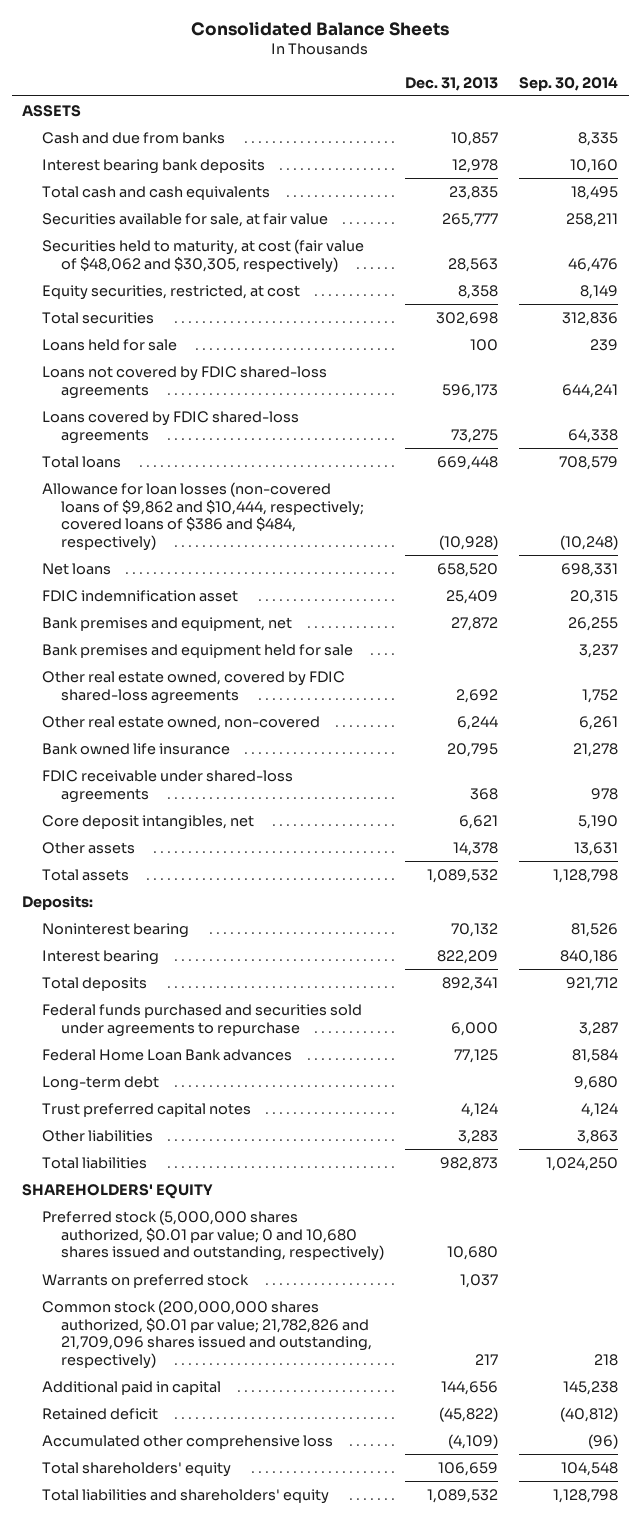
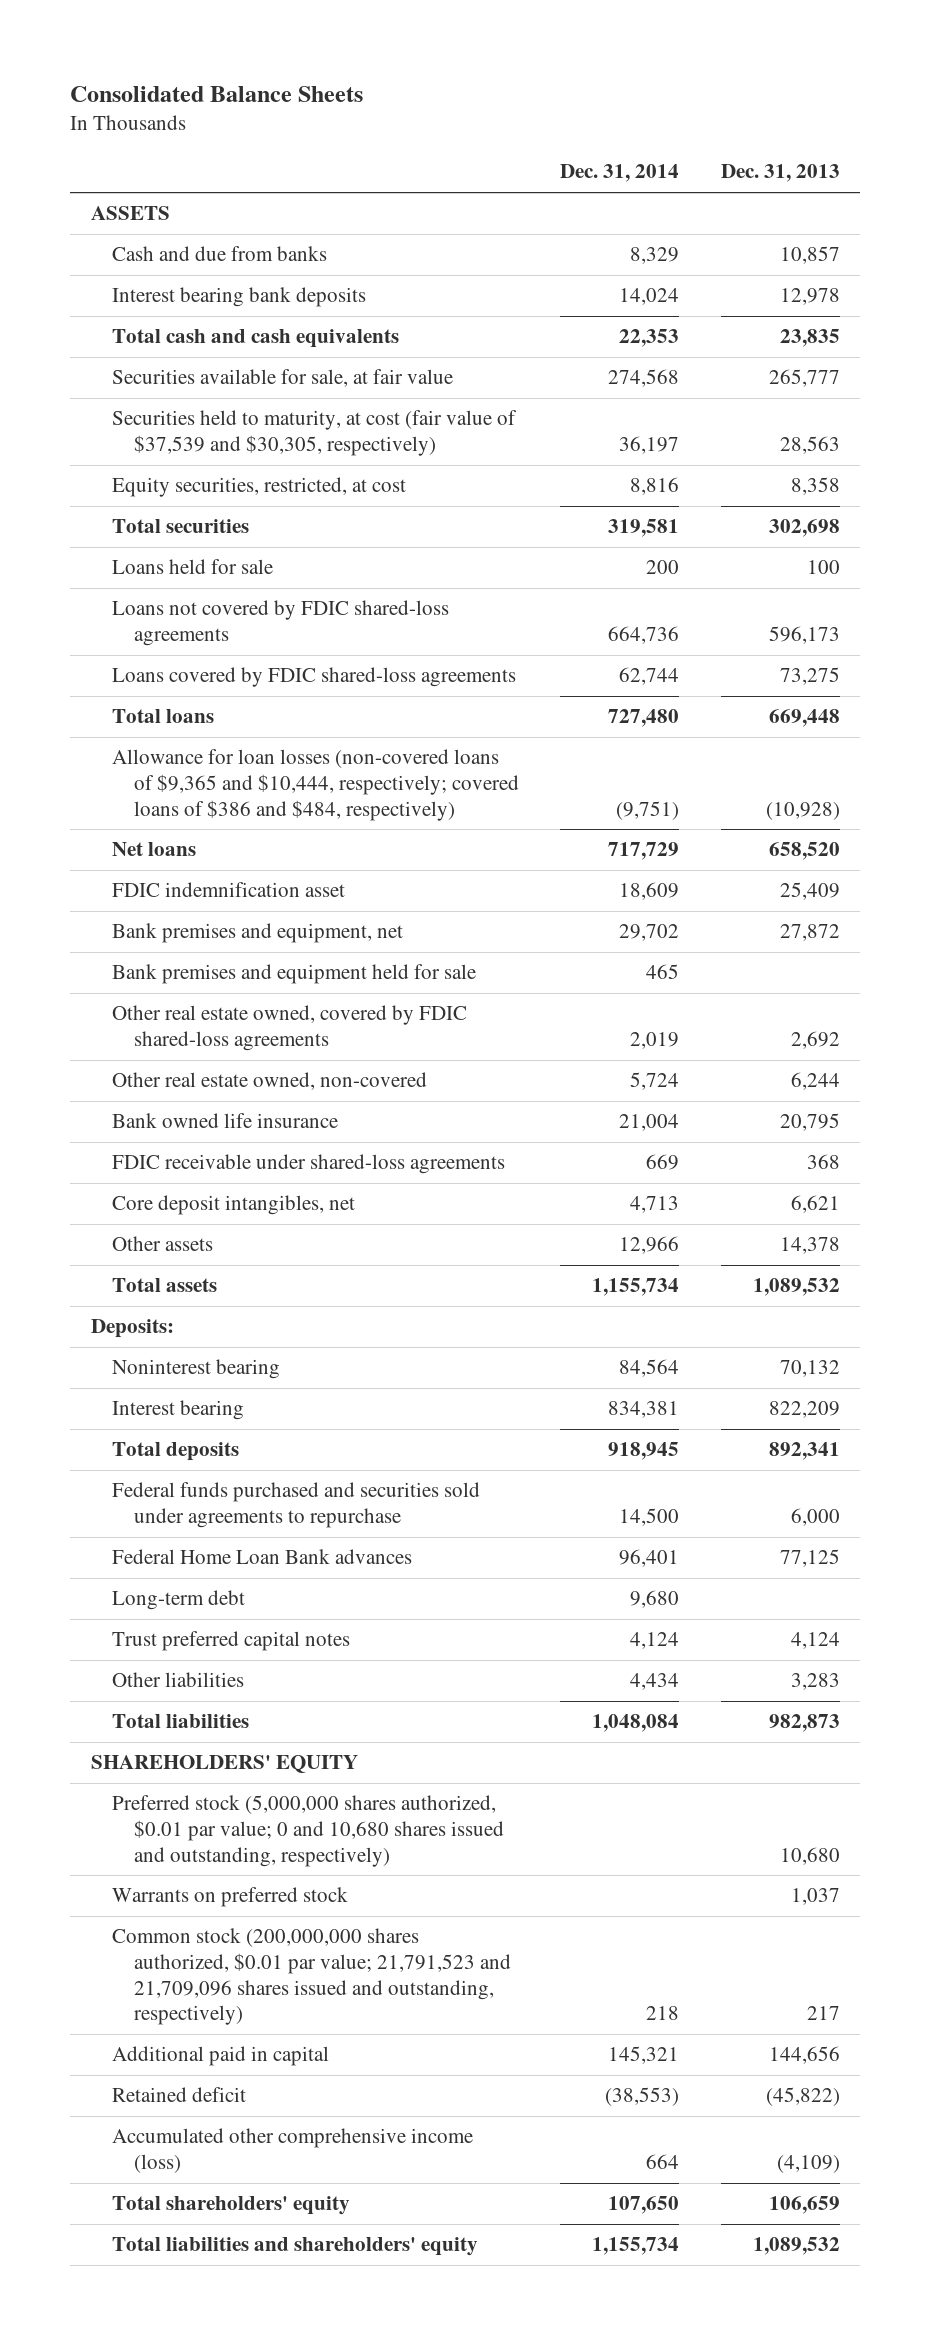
[519,76,619,91] Sep. 30, 2014 -> none
none -> [560,164,680,183] Dec. 31, 2014
[41,238,364,273] Securities held to maturity, at cost (fair value of $48,062 and $30,305, respectively) -> [112,410,518,456] Securities held to maturity, at cost (fair value of $37,539 and $30,305, respectively)
[41,481,365,552] Allowance for loan losses (non-covered loans of $9,862 and $10,444, respectively; covered loans of $386 and $484, respectively) -> [112,749,520,821] Allowance for loan losses (non-covered loans of $9,365 and $10,444, respectively; covered loans of $386 and $484, respectively)
[41,1299,373,1370] Common stock (200,000,000 shares authorized, $0.01 par value; 21,782,826 and 21,709,096 shares issued and outstanding, respectively) -> [112,1928,512,2026] Common stock (200,000,000 shares authorized, $0.01 par value; 21,791,523 and 21,709,096 shares issued and outstanding, respectively)
[41,1434,333,1449] Accumulated other comprehensive loss -> [112,2128,474,2173] Accumulated other comprehensive income (loss)

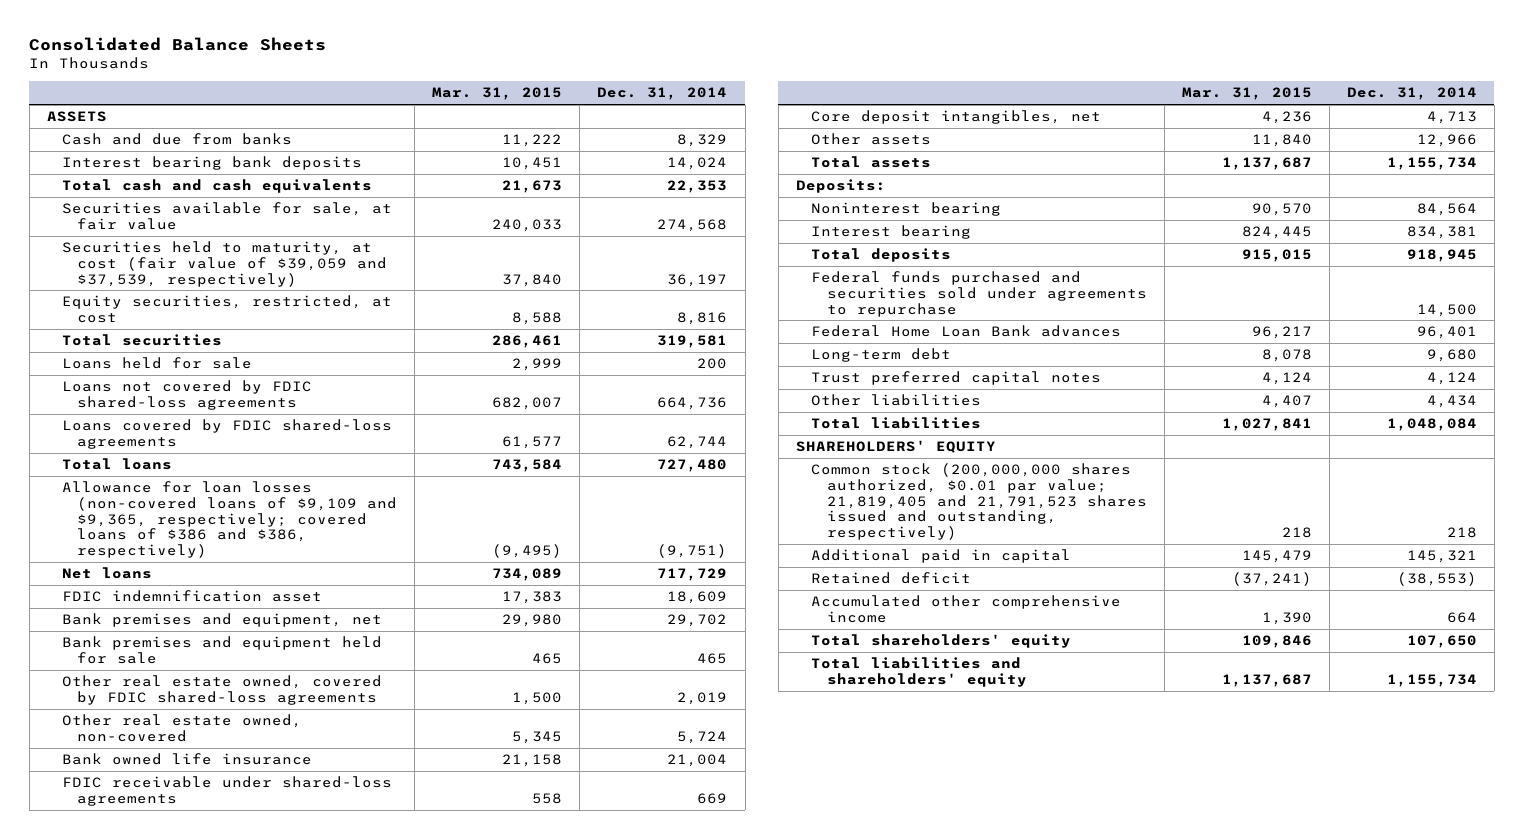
[720,164,840,183] Dec. 31, 2013 -> none
none -> [432,87,563,101] Mar. 31, 2015
[112,410,518,456] Securities held to maturity, at cost (fair value of $37,539 and $30,305, respectively) -> [61,241,388,287] Securities held to maturity, at cost (fair value of $39,059 and $37,539, respectively)
[112,749,520,821] Allowance for loan losses (non-covered loans of $9,365 and $10,444, respectively; covered loans of $386 and $484, respectively) -> [61,481,398,558] Allowance for loan losses (non-covered loans of $9,109 and $9,365, respectively; covered loans of $386 and $386, respectively)
[112,1795,505,1867] Preferred stock (5,000,000 shares authorized, $0.01 par value; 0 and 10,680 shares issued and outstanding, respectively) -> none
[112,1887,349,1908] Warrants on preferred stock -> none
[112,1928,512,2026] Common stock (200,000,000 shares authorized, $0.01 par value; 21,791,523 and 21,709,096 shares issued and outstanding, respectively) -> [811,463,1147,540] Common stock (200,000,000 shares authorized, $0.01 par value; 21,819,405 and 21,791,523 shares issued and outstanding, respectively)
[112,2128,474,2173] Accumulated other comprehensive income (loss) -> [811,595,1122,623] Accumulated other comprehensive income

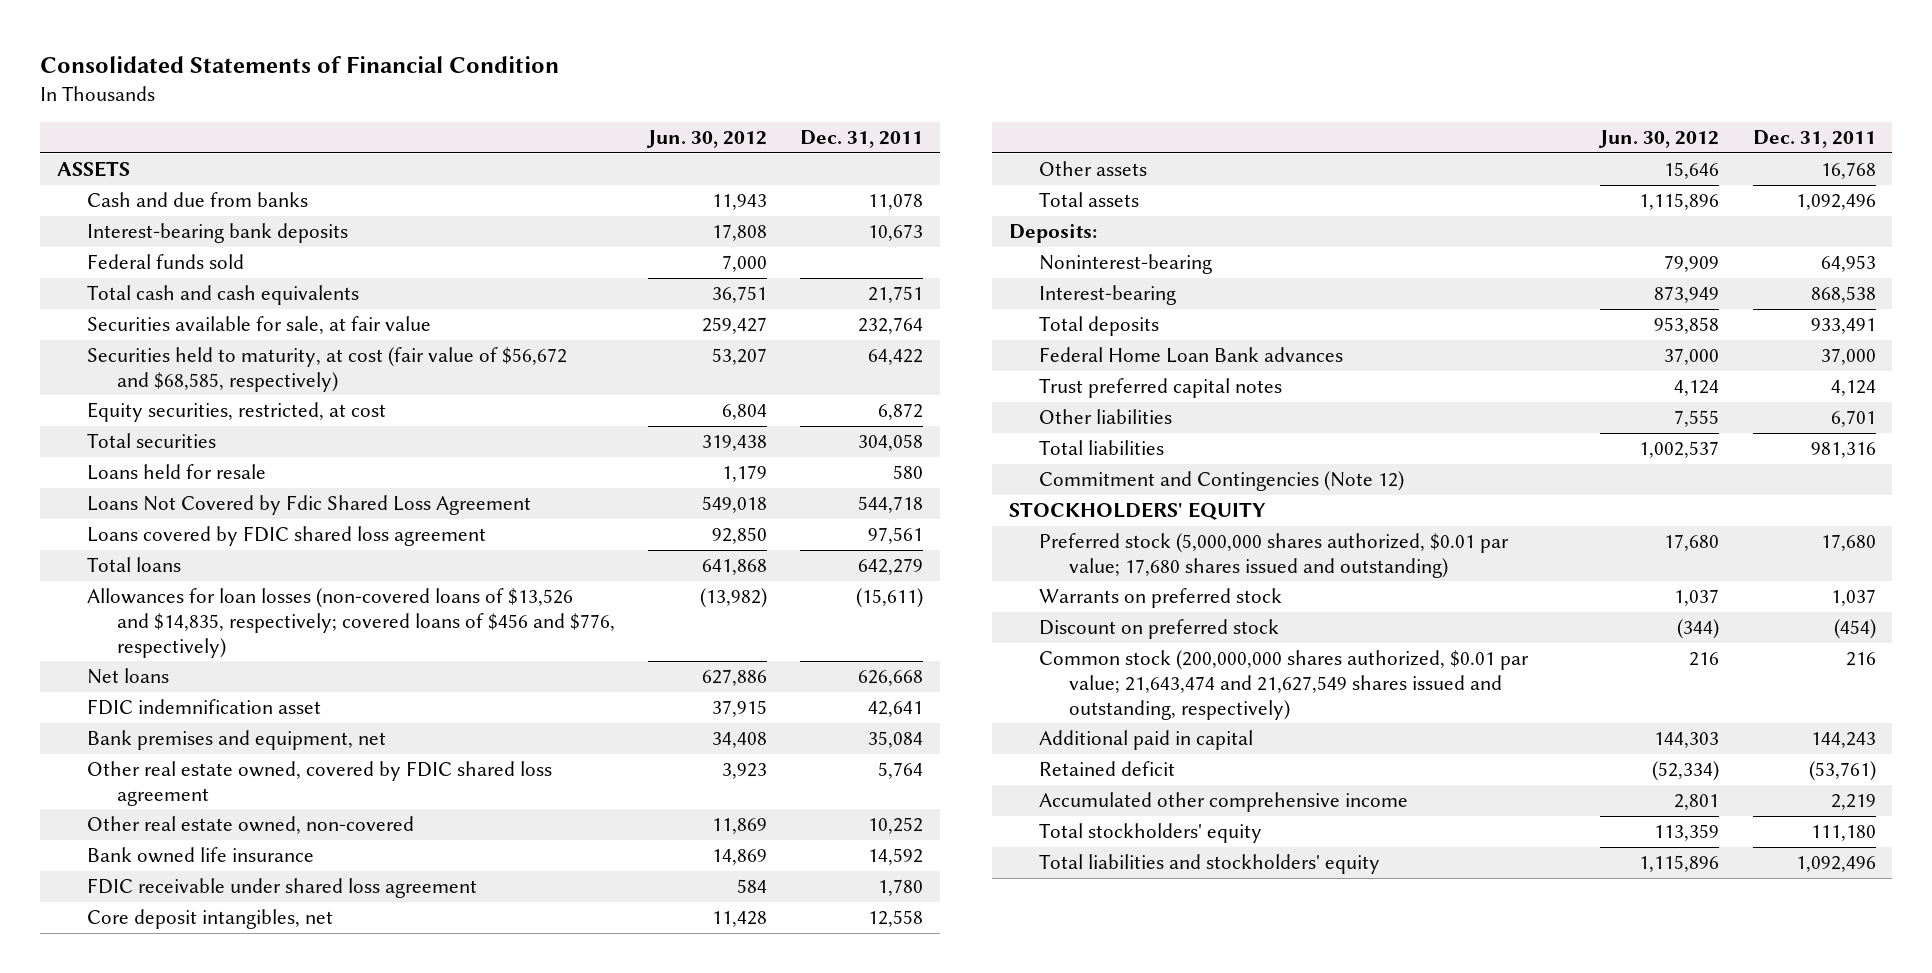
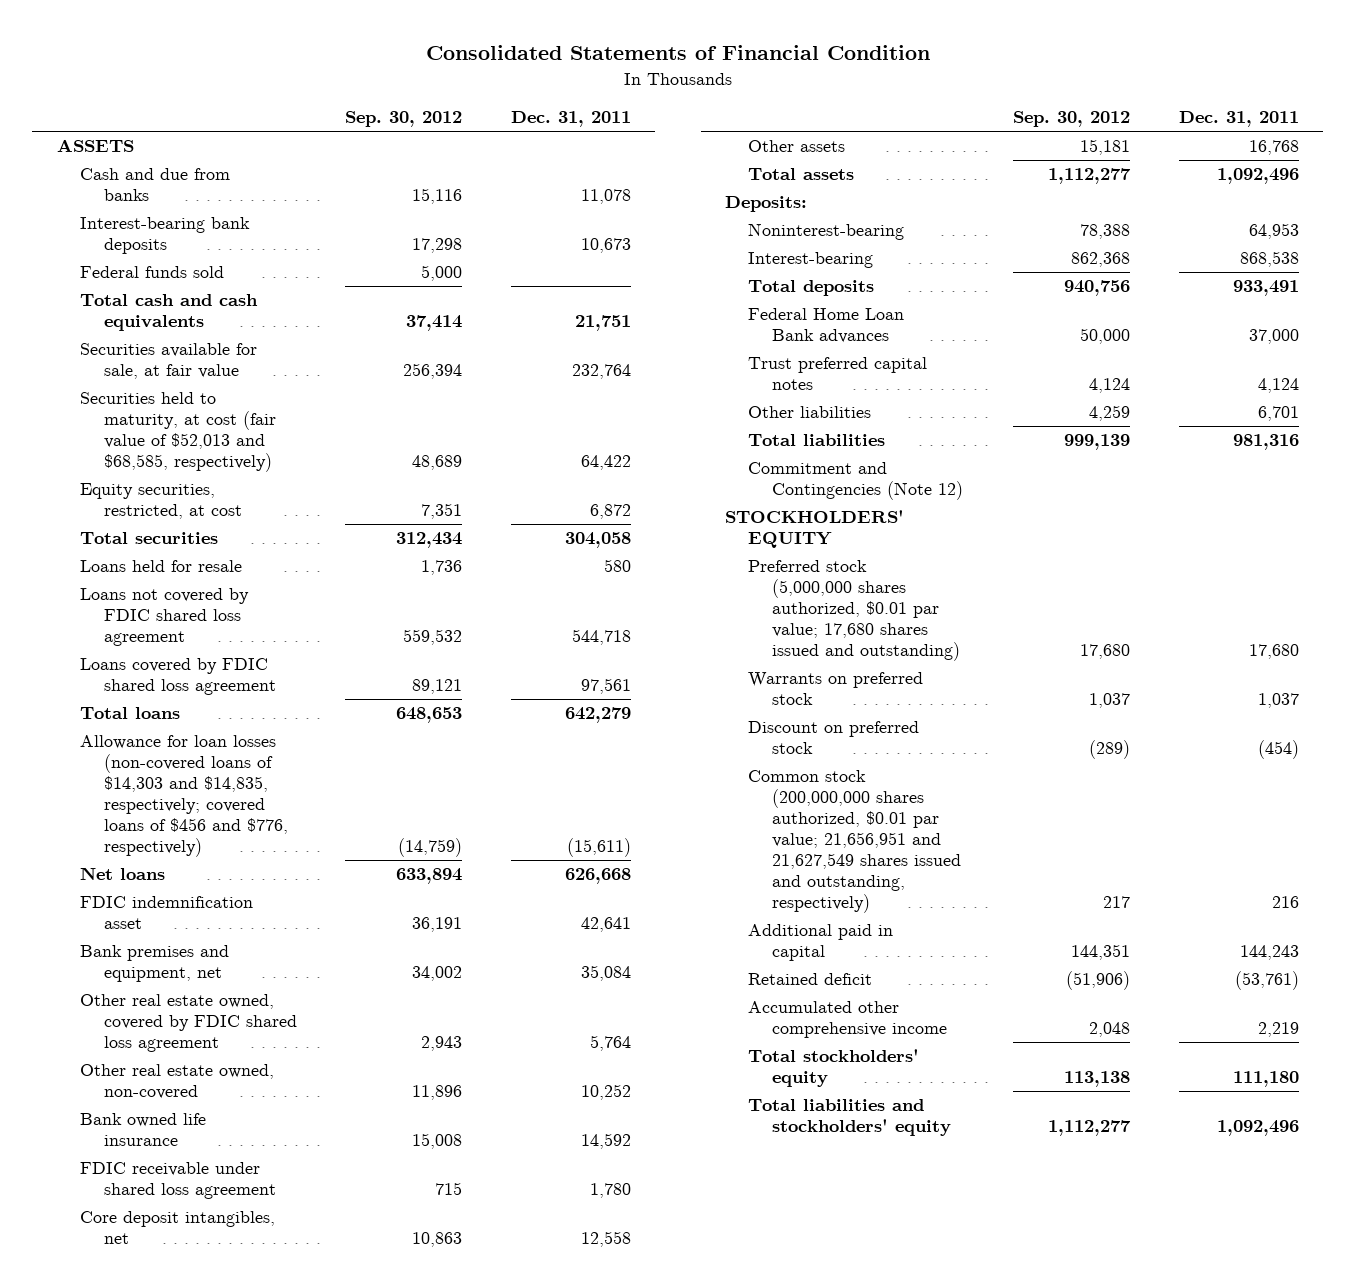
[646,130,768,149] Jun. 30, 2012 -> none
none -> [345,111,463,128] Sep. 30, 2012
[86,347,567,392] Securities held to maturity, at cost (fair value of $56,672 and $68,585, respectively) -> [80,392,276,473] Securities held to maturity, at cost (fair value of $52,013 and $68,585, respectively)
[86,495,531,516] Loans Not Covered by Fdic Shared Loss Agreement -> [80,588,250,647] Loans not covered by FDIC shared loss agreement
[86,588,615,658] Allowances for loan losses (non-covered loans of $13,526 and $14,835, respectively; covered loans of $456 and $776, respectively) -> [80,735,288,858] Allowance for loan losses (non-covered loans of $14,303 and $14,835, respectively; covered loans of $456 and $776, respectively)
[1039,650,1530,720] Common stock (200,000,000 shares authorized, $0.01 par value; 21,643,474 and 21,627,549 shares issued and outstanding, respectively) -> [748,770,961,913] Common stock (200,000,000 shares authorized, $0.01 par value; 21,656,951 and 21,627,549 shares issued and outstanding, respectively)

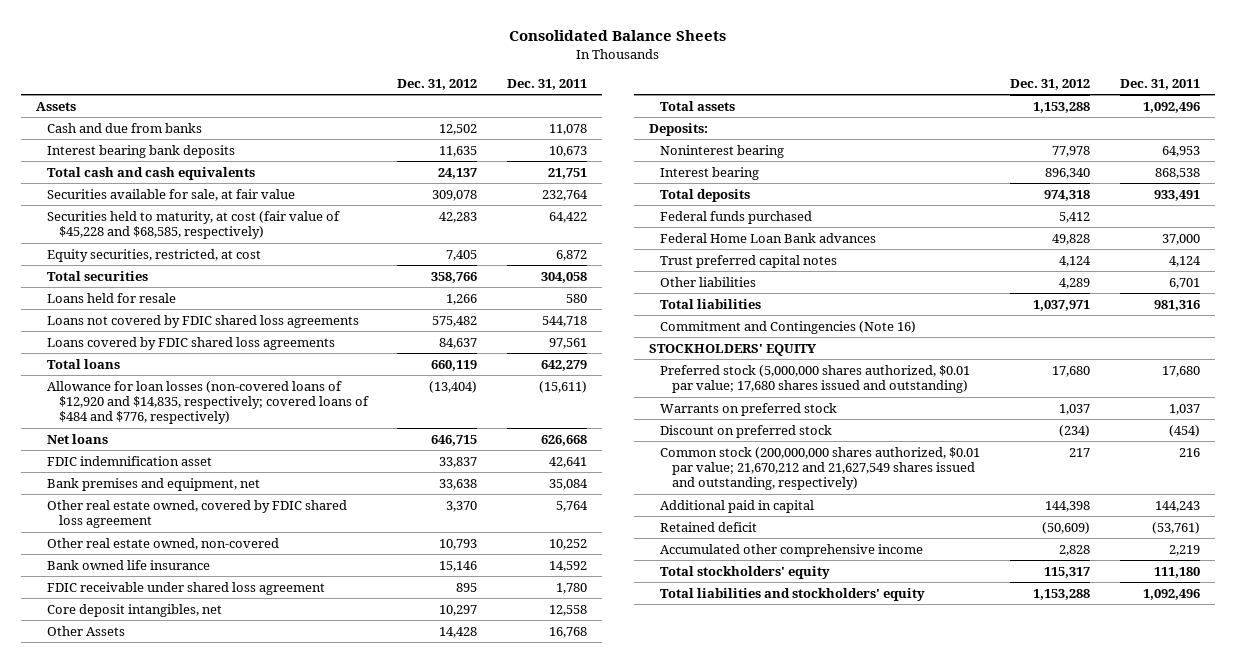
[425,45,930,61] Consolidated Statements of Financial Condition -> [508,30,726,42] Consolidated Balance Sheets
[345,111,463,128] Sep. 30, 2012 -> none
none -> [397,78,478,90] Dec. 31, 2012
[56,139,134,153] ASSETS -> [36,101,77,111] Assets
[80,266,225,279] Federal funds sold -> none
[80,217,251,255] Interest-bearing bank deposits -> [47,144,236,158] Interest bearing bank deposits
[80,392,276,473] Securities held to maturity, at cost (fair value of $52,013 and $68,585, respectively) -> [47,210,341,240] Securities held to maturity, at cost (fair value of $45,228 and $68,585, respectively)
[80,588,250,647] Loans not covered by FDIC shared loss agreement -> [47,314,360,328] Loans not covered by FDIC shared loss agreements
[80,658,276,696] Loans covered by FDIC shared loss agreement -> [47,336,336,350] Loans covered by FDIC shared loss agreements
[80,735,288,858] Allowance for loan losses (non-covered loans of $14,303 and $14,835, respectively; covered loans of $456 and $776, respectively) -> [47,380,369,425] Allowance for loan losses (non-covered loans of $12,920 and $14,835, respectively; covered loans of $484 and $776, respectively)
[748,140,846,153] Other assets -> [47,625,126,636] Other Assets
[748,223,905,241] Noninterest-bearing -> [660,144,785,158] Noninterest bearing
[748,252,874,269] Interest-bearing -> [660,166,760,180] Interest bearing
none -> [660,210,813,224] Federal funds purchased
[748,462,963,501] Commitment and Contingencies (Note 12) -> [660,320,917,334] Commitment and Contingencies (Note 16)
[748,770,961,913] Common stock (200,000,000 shares authorized, $0.01 par value; 21,656,951 and 21,627,549 shares issued and outstanding, respectively) -> [660,446,981,491] Common stock (200,000,000 shares authorized, $0.01 par value; 21,670,212 and 21,627,549 shares issued and outstanding, respectively)

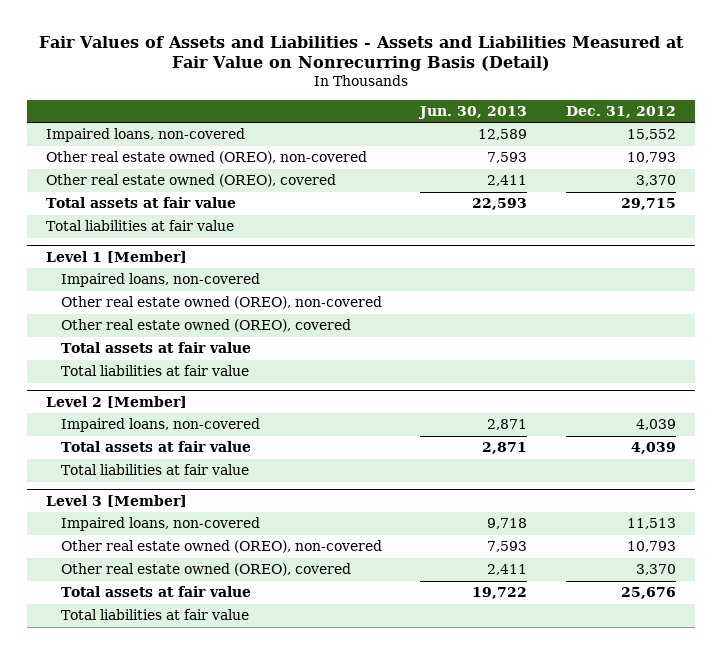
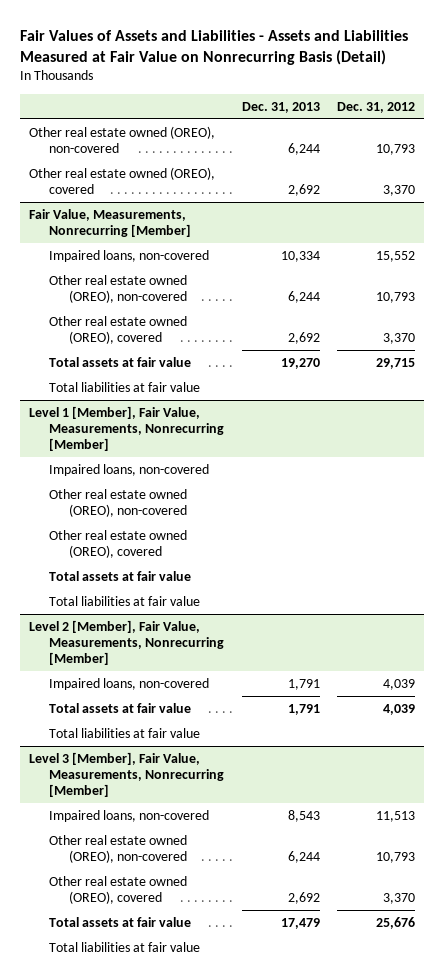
[418,105,528,119] Jun. 30, 2013 -> none
none -> [241,101,320,113] Dec. 31, 2013
none -> [29,125,216,153] Other real estate owned (OREO), non-covered
none -> [29,166,216,194] Other real estate owned (OREO), covered
none -> [29,208,192,237] Fair Value, Measurements, Nonrecurring [Member]
[46,250,188,263] Level 1 [Member] -> none
none -> [29,405,225,451] Level 1 [Member], Fair Value, Measurements, Nonrecurring [Member]
[46,395,188,408] Level 2 [Member] -> none
none -> [29,619,225,665] Level 2 [Member], Fair Value, Measurements, Nonrecurring [Member]
[46,494,188,507] Level 3 [Member] -> none
none -> [29,751,225,797] Level 3 [Member], Fair Value, Measurements, Nonrecurring [Member]

